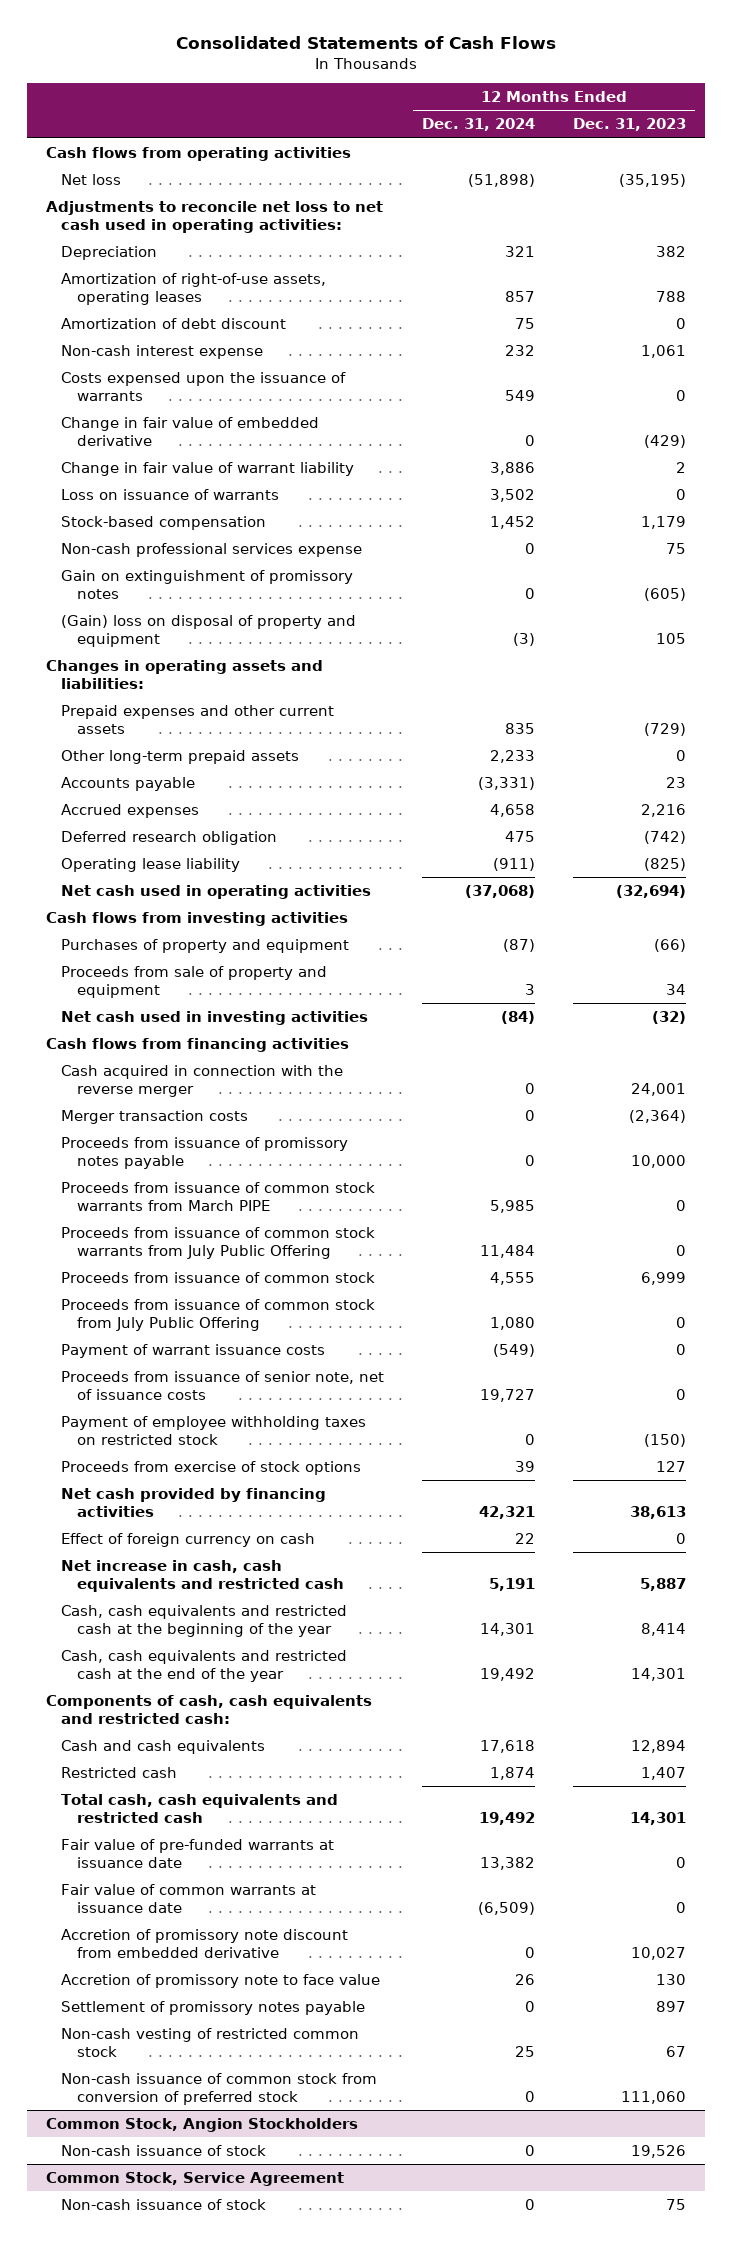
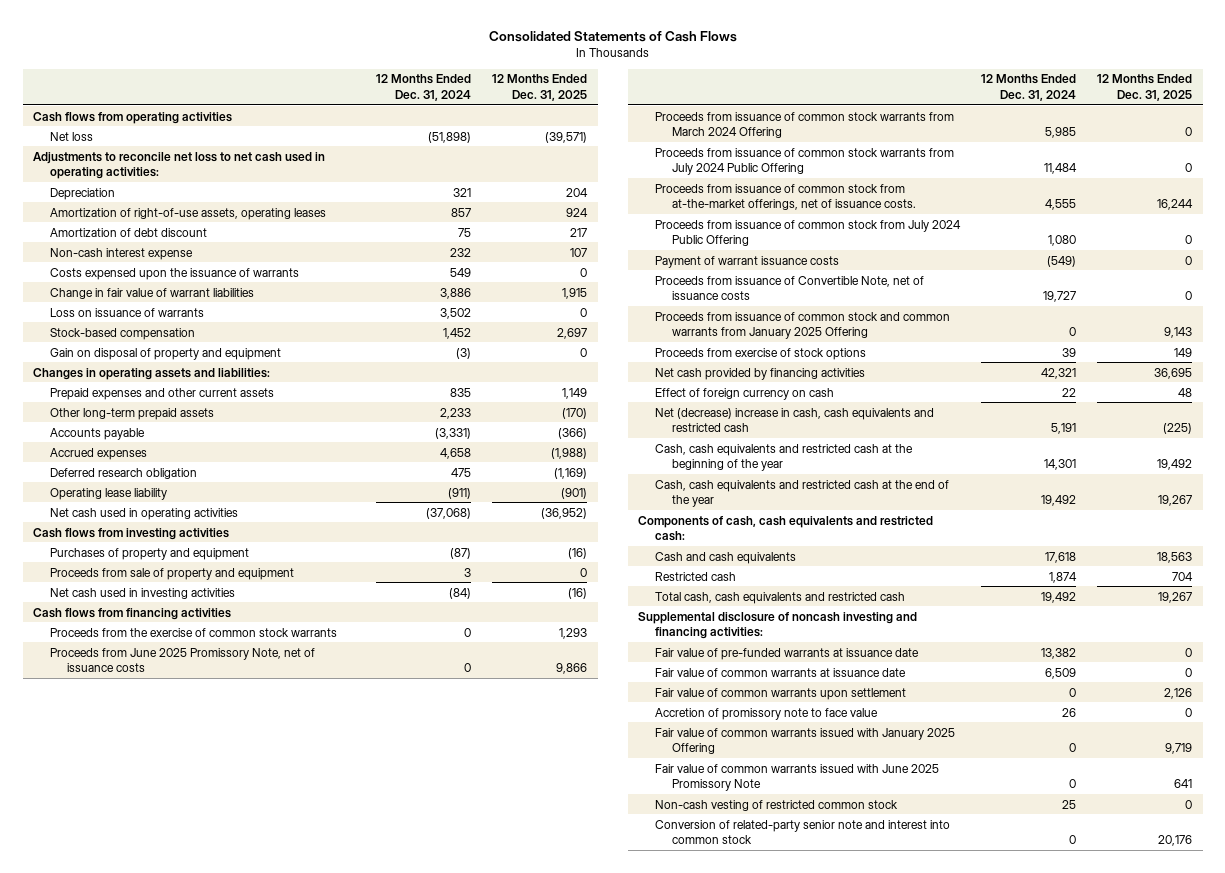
[572,118,686,132] Dec. 31, 2023 -> none
none -> [492,74,588,101] 12 Months Ended Dec. 31, 2025
[61,416,320,446] Change in fair value of embedded derivative -> none
[61,461,355,476] Change in fair value of warrant liability -> [50,287,255,299] Change in fair value of warrant liabilities
[61,542,363,557] Non-cash professional services expense -> none
[61,569,354,599] Gain on extinguishment of promissory notes -> none
[61,614,357,647] (Gain) loss on disposal of property and equipment -> [50,347,282,360] Gain on disposal of property and equipment
[61,1064,344,1097] Cash acquired in connection with the reverse merger -> none
[61,1109,249,1124] Merger transaction costs -> none
none -> [50,627,338,637] Proceeds from the exercise of common stock warrants
[61,1136,349,1169] Proceeds from issuance of promissory notes payable -> [50,647,316,672] Proceeds from June 2025 Promissory Note, net of issuance costs
[61,1181,376,1211] Proceeds from issuance of common stock warrants from March PIPE -> [654,111,954,138] Proceeds from issuance of common stock warrants from March 2024 Offering
[61,1226,376,1259] Proceeds from issuance of common stock warrants from July Public Offering -> [654,147,954,175] Proceeds from issuance of common stock warrants from July 2024 Public Offering
[61,1271,376,1283] Proceeds from issuance of common stock -> [654,183,916,210] Proceeds from issuance of common stock from at-the-market offerings, net of issuance costs.
[61,1298,376,1331] Proceeds from issuance of common stock from July Public Offering -> [654,219,961,246] Proceeds from issuance of common stock from July 2024 Public Offering
[61,1415,367,1445] Payment of employee withholding taxes on restricted stock -> none
[61,1370,385,1400] Proceeds from issuance of senior note, net of issuance costs -> [654,275,924,300] Proceeds from issuance of Convertible Note, net of issuance costs
none -> [654,311,950,339] Proceeds from issuance of common stock and common warrants from January 2025 Offering
[61,1559,345,1592] Net increase in cash, cash equivalents and restricted cash -> [654,407,934,432] Net (decrease) increase in cash, cash equivalents and restricted cash
none -> [638,611,918,639] Supplemental disclosure of noncash investing and financing activities:
[61,1928,349,1958] Accretion of promissory note discount from embedded derivative -> none
[478,1901,536,1915] (6,509) -> [1045,667,1077,679] 6,509
none -> [654,687,906,700] Fair value of common warrants upon settlement
[61,2000,366,2015] Settlement of promissory notes payable -> none
none -> [654,727,955,754] Fair value of common warrants issued with January 2025 Offering
none -> [654,763,939,791] Fair value of common warrants issued with June 2025 Promissory Note
[45,2117,358,2132] Common Stock, Angion Stockholders -> none
[61,2144,267,2156] Non-cash issuance of stock -> none
[45,2171,344,2186] Common Stock, Service Agreement -> none
[61,2198,267,2210] Non-cash issuance of stock -> none
[61,2072,378,2105] Non-cash issuance of common stock from conversion of preferred stock -> [654,819,950,844] Conversion of related-party senior note and interest into common stock

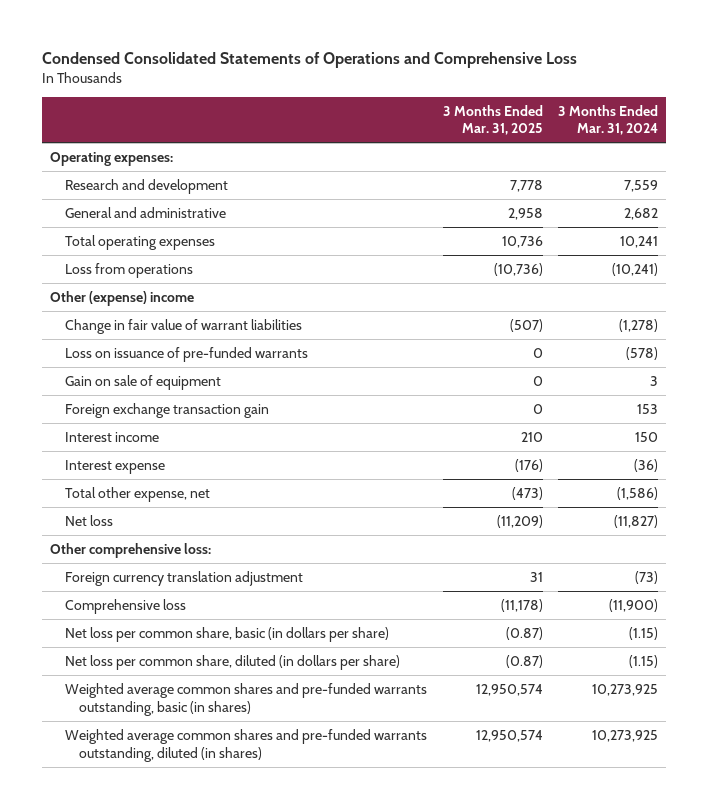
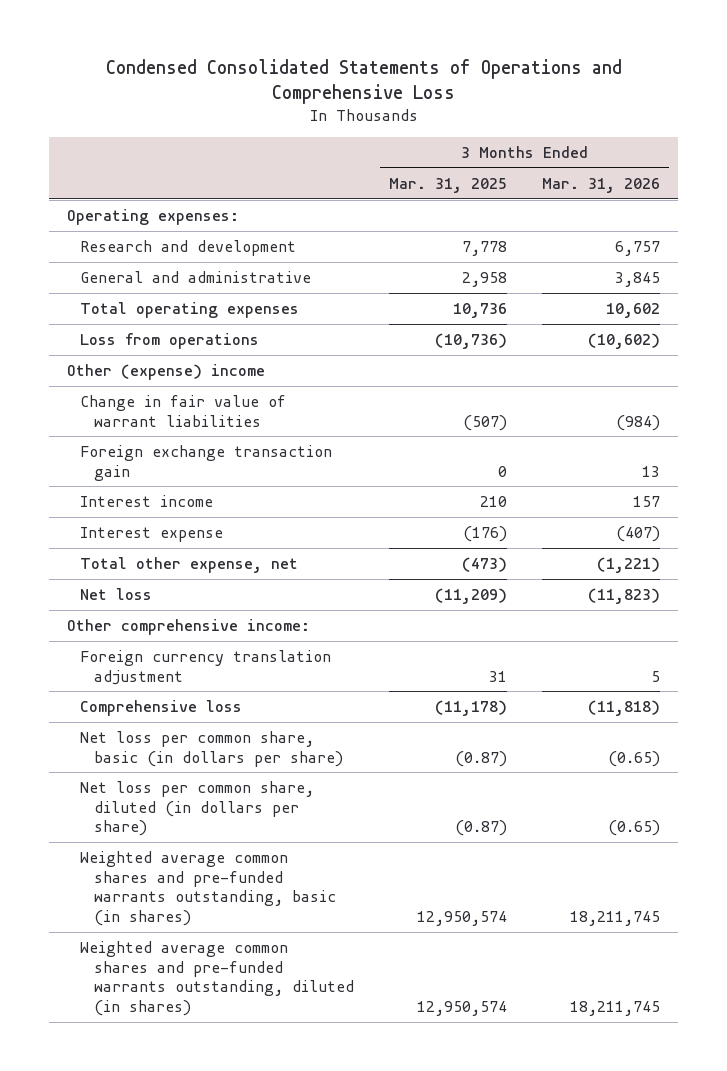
[558,104,659,136] 3 Months Ended Mar. 31, 2024 -> none
none -> [542,177,661,193] Mar. 31, 2026
[64,346,308,362] Loss on issuance of pre-funded warrants -> none
[64,374,221,390] Gain on sale of equipment -> none
[50,542,212,558] Other comprehensive loss: -> [66,618,310,635] Other comprehensive income:

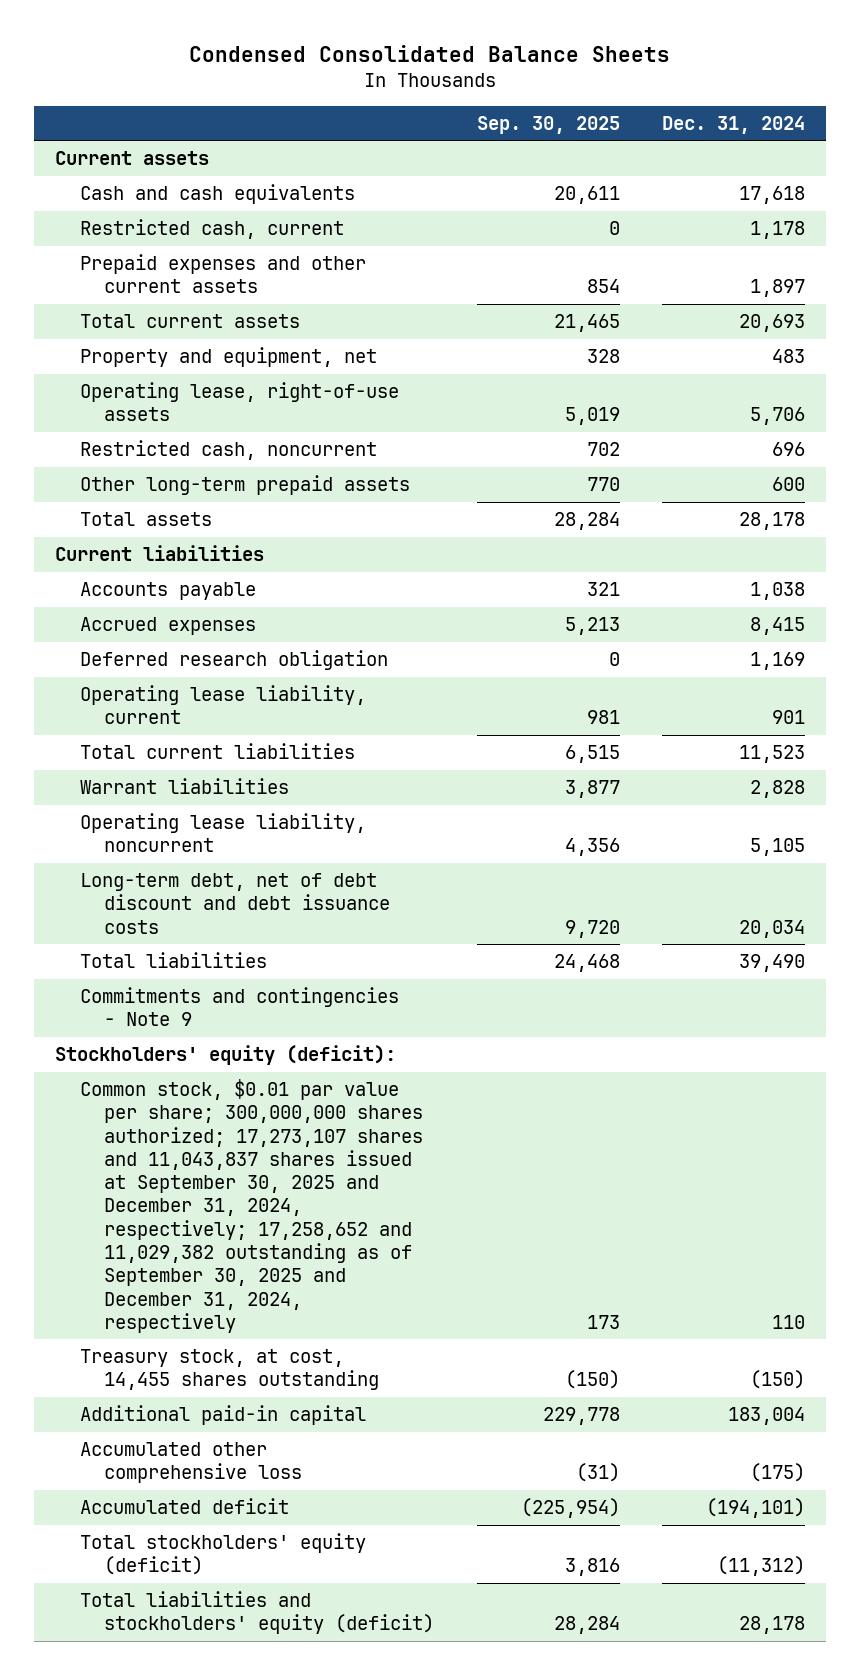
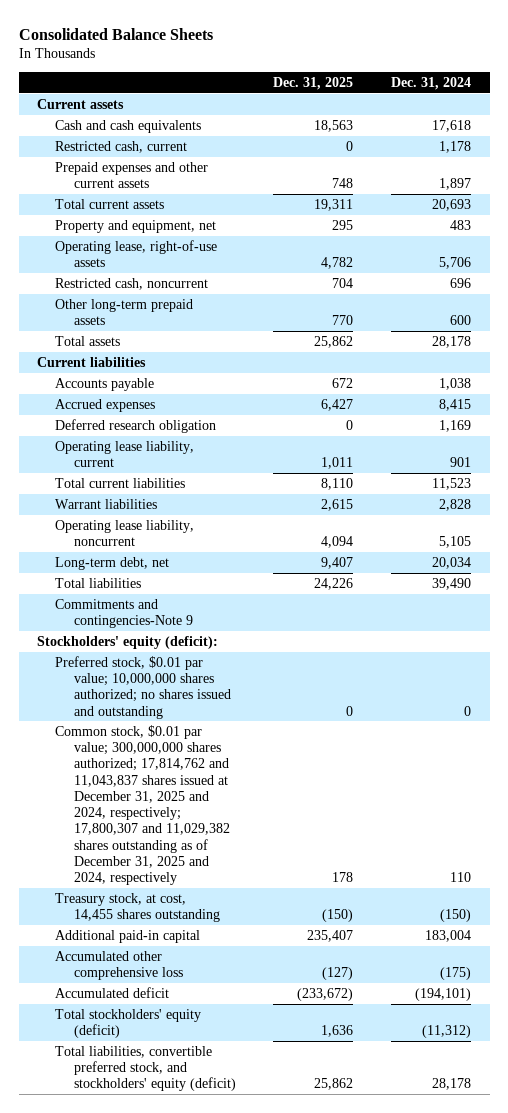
[189,45,671,63] Condensed Consolidated Balance Sheets -> [18,27,213,40] Consolidated Balance Sheets
[476,115,620,134] Sep. 30, 2025 -> none
none -> [273,77,354,91] Dec. 31, 2025
[79,873,391,934] Long-term debt, net of debt discount and debt issuance costs -> [55,556,170,570] Long-term debt, net
[79,987,399,1027] Commitments and contingencies - Note 9 -> [55,598,193,629] Commitments and contingencies-Note 9
none -> [55,655,231,719] Preferred stock, $0.01 par value; 10,000,000 shares authorized; no shares issued and outstanding
[79,1079,424,1333] Common stock, $0.01 par value per share; 300,000,000 shares authorized; 17,273,107 shares and 11,043,837 shares issued at September 30, 2025 and December 31, 2024, respectively; 17,258,652 and 11,029,382 outstanding as of September 30, 2025 and December 31, 2024, respectively -> [55,724,230,886] Common stock, $0.01 par value; 300,000,000 shares authorized; 17,814,762 and 11,043,837 shares issued at December 31, 2025 and 2024, respectively; 17,800,307 and 11,029,382 shares outstanding as of December 31, 2025 and 2024, respectively
[79,1591,435,1635] Total liabilities and stockholders' equity (deficit) -> [55,1045,236,1092] Total liabilities, convertible preferred stock, and stockholders' equity (deficit)

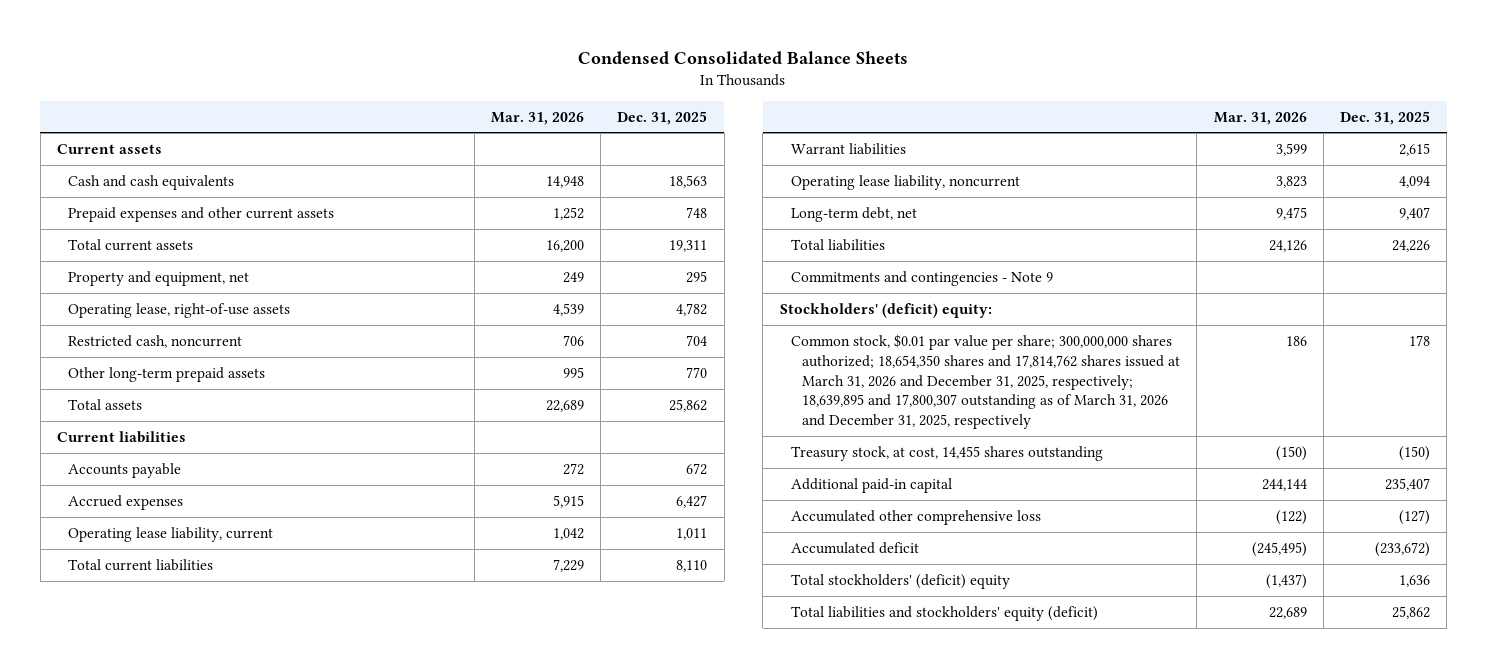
[18,27,213,40] Consolidated Balance Sheets -> [578,51,909,65] Condensed Consolidated Balance Sheets
[390,77,471,91] Dec. 31, 2024 -> none
none -> [490,111,584,125] Mar. 31, 2026
[55,140,188,153] Restricted cash, current -> none
[55,418,217,433] Deferred research obligation -> none
[55,655,231,719] Preferred stock, $0.01 par value; 10,000,000 shares authorized; no shares issued and outstanding -> none
[55,598,193,629] Commitments and contingencies-Note 9 -> [790,270,1053,286] Commitments and contingencies - Note 9
[37,635,219,649] Stockholders' equity (deficit): -> [779,302,992,318] Stockholders' (deficit) equity:
[55,724,230,886] Common stock, $0.01 par value; 300,000,000 shares authorized; 17,814,762 and 11,043,837 shares issued at December 31, 2025 and 2024, respectively; 17,800,307 and 11,029,382 shares outstanding as of December 31, 2025 and 2024, respectively -> [790,333,1181,430] Common stock, $0.01 par value per share; 300,000,000 shares authorized; 18,654,350 shares and 17,814,762 shares issued at March 31, 2026 and December 31, 2025, respectively; 18,639,895 and 17,800,307 outstanding as of March 31, 2026 and December 31, 2025, respectively
[55,1008,202,1039] Total stockholders' equity (deficit) -> [790,573,1010,589] Total stockholders' (deficit) equity
[55,1045,236,1092] Total liabilities, convertible preferred stock, and stockholders' equity (deficit) -> [790,605,1098,621] Total liabilities and stockholders' equity (deficit)

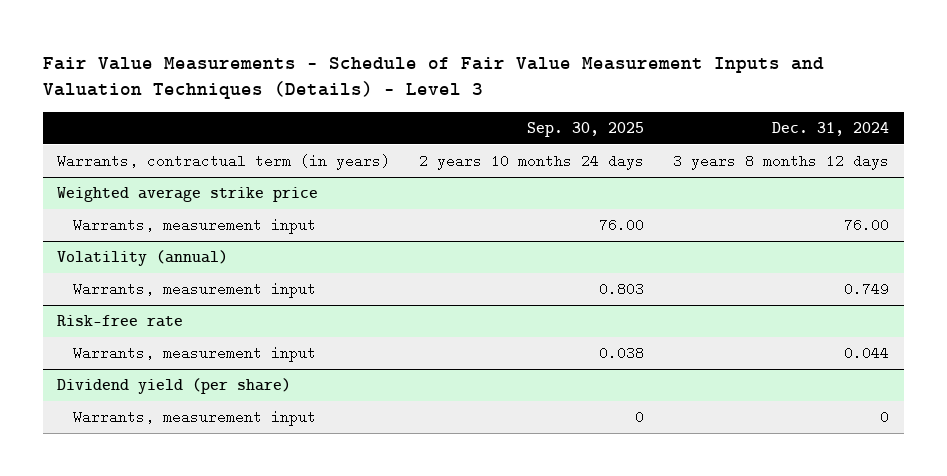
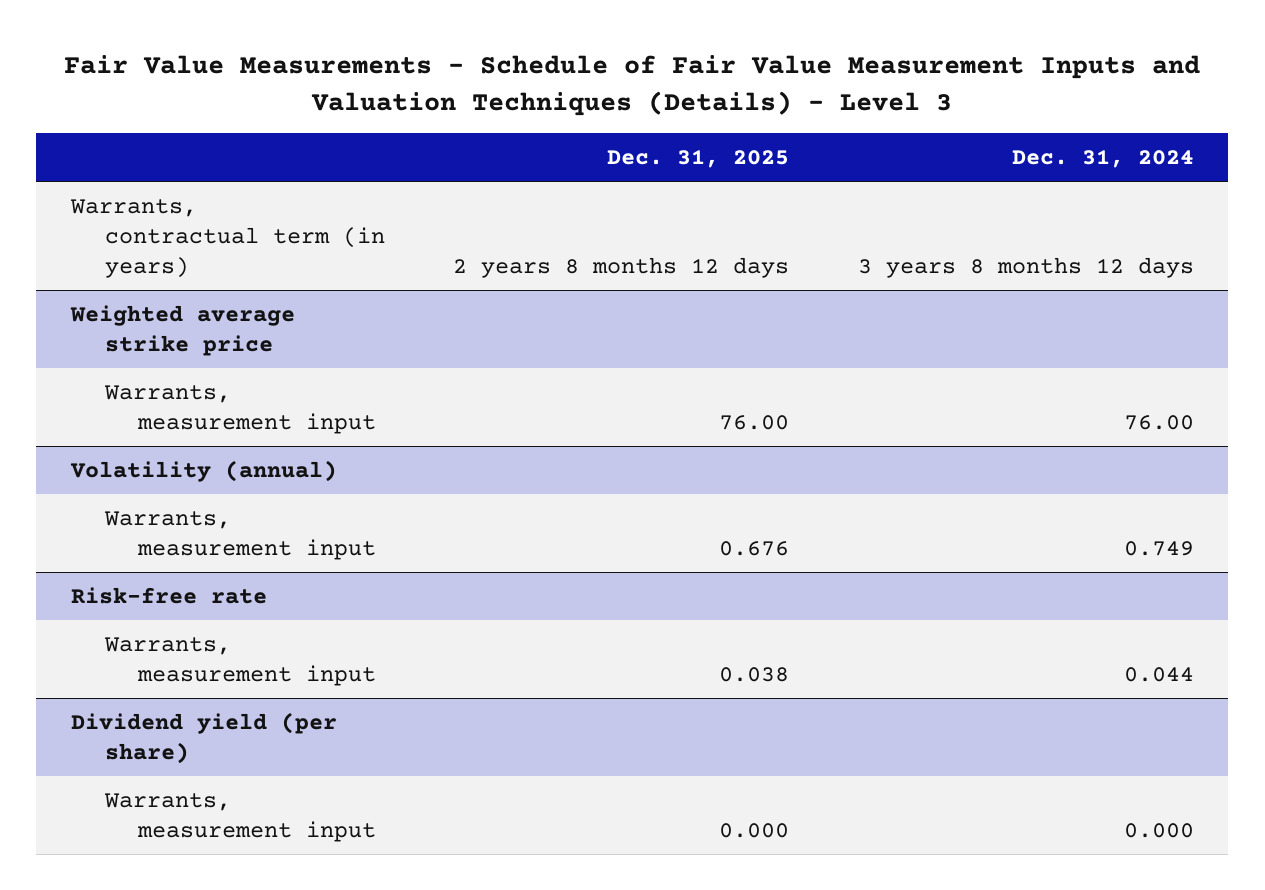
[527,121,645,137] Sep. 30, 2025 -> none
none -> [607,149,790,169] Dec. 31, 2025
[880,410,890,425] 0 -> [1123,822,1194,838] 0.000

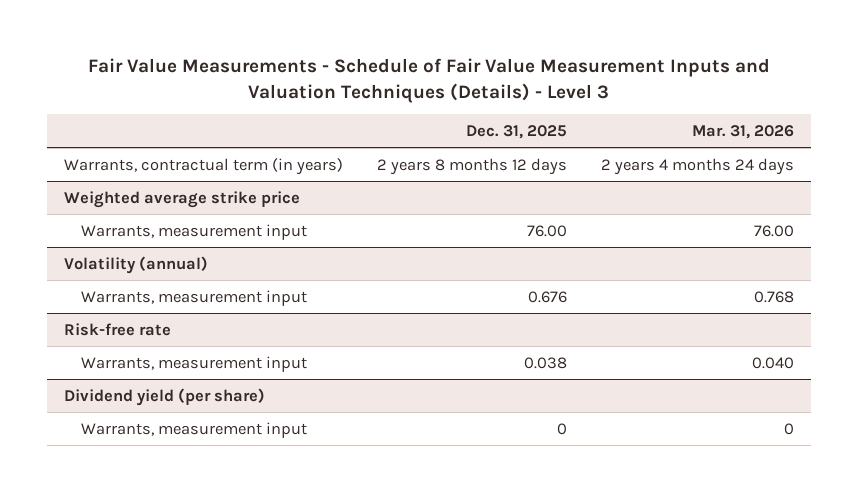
[1011,149,1194,169] Dec. 31, 2024 -> none
none -> [692,125,795,140] Mar. 31, 2026
[719,822,790,838] 0.000 -> [557,422,568,435] 0

